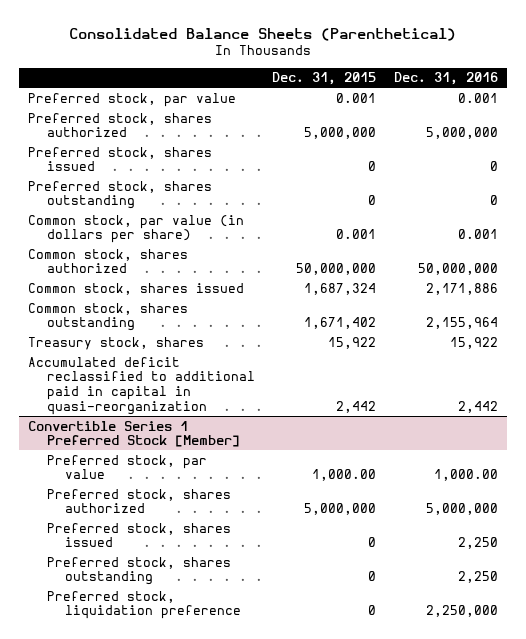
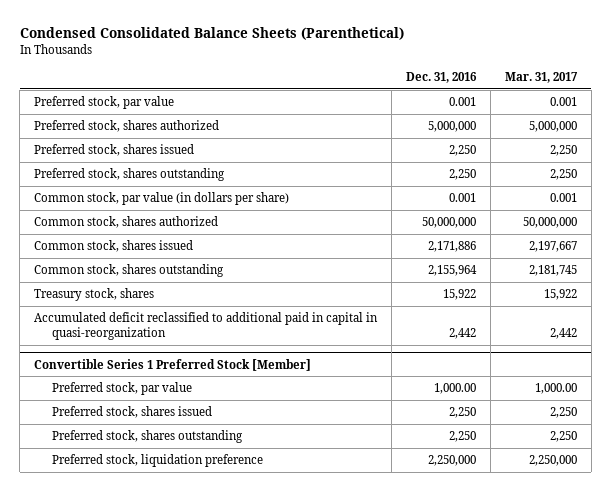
[69,27,457,41] Consolidated Balance Sheets (Parenthetical) -> [19,26,404,40] Condensed Consolidated Balance Sheets (Parenthetical)
[272,72,377,86] Dec. 31, 2015 -> none
none -> [504,72,578,84] Mar. 31, 2017
[490,161,499,172] 0 -> [448,144,476,156] 2,250
[490,195,499,206] 0 -> [448,168,476,180] 2,250
[46,488,231,514] Preferred stock, shares authorized -> none

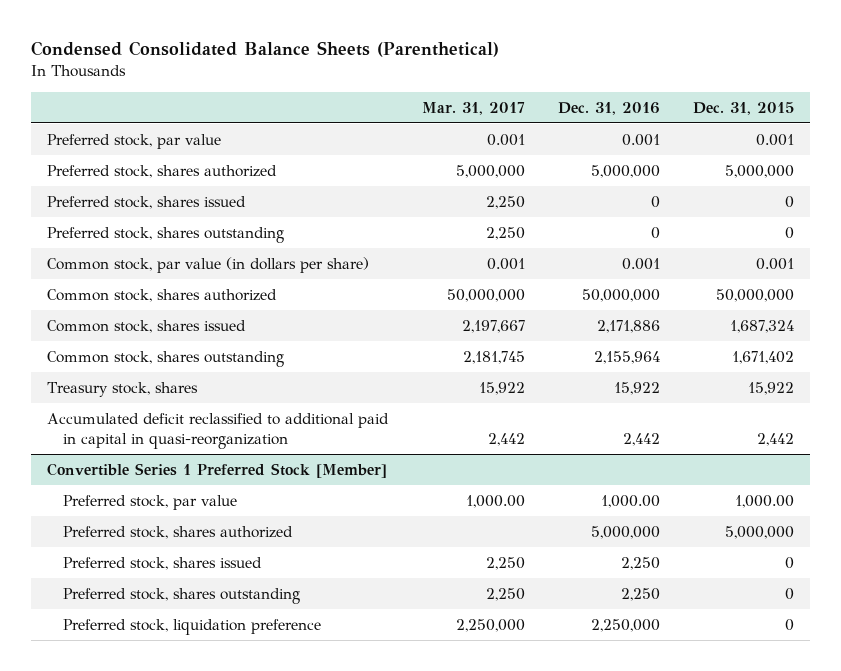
none -> [692,101,794,115] Dec. 31, 2015
[448,144,476,156] 2,250 -> [650,195,660,208] 0
[448,168,476,180] 2,250 -> [650,226,660,239] 0
none -> [62,525,293,539] Preferred stock, shares authorized

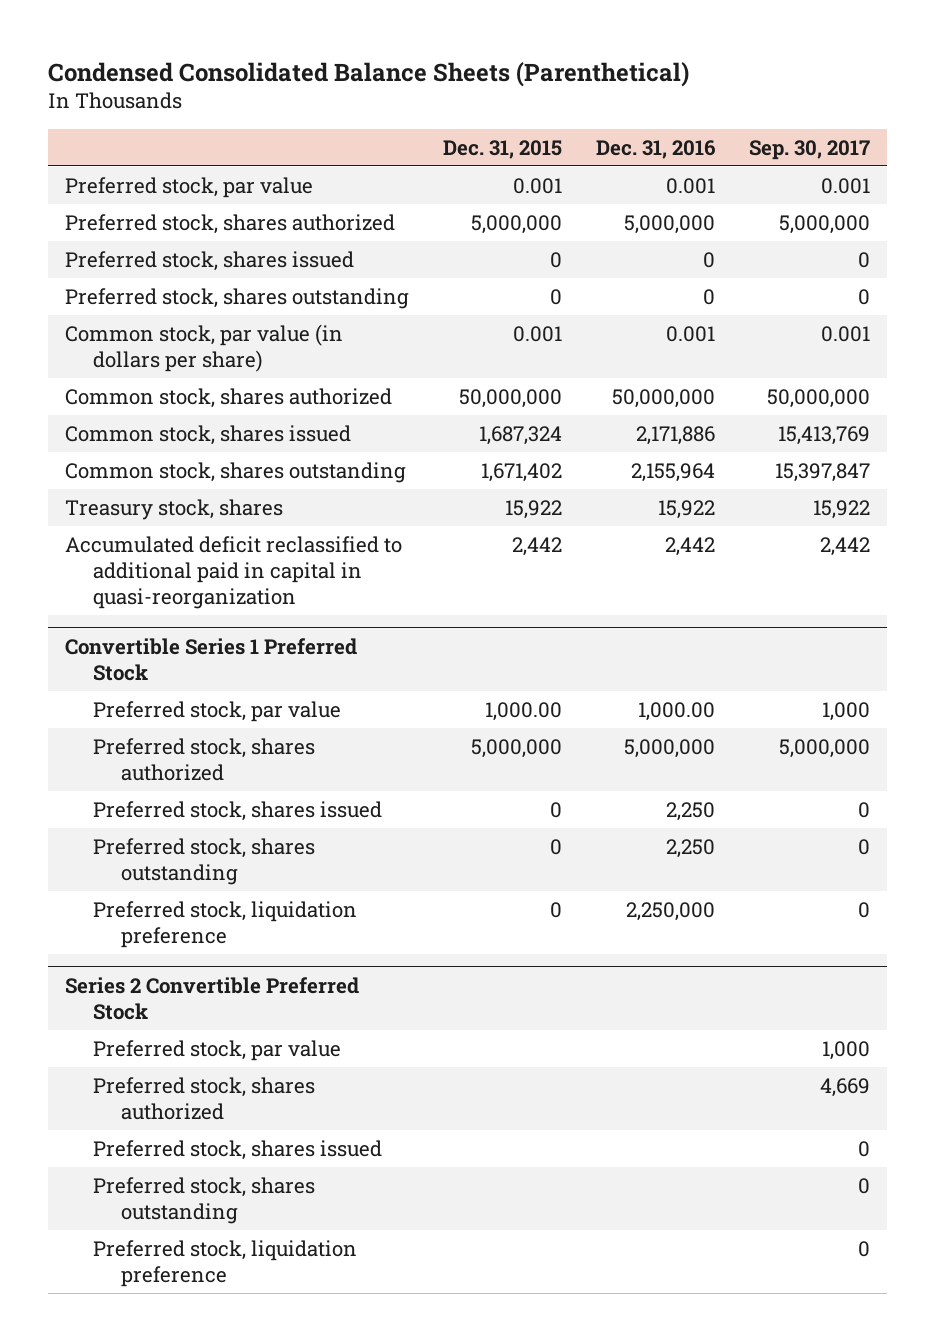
[421,101,525,115] Mar. 31, 2017 -> none
none -> [748,139,870,160] Sep. 30, 2017
[47,462,388,478] Convertible Series 1 Preferred Stock [Member] -> [65,637,358,681] Convertible Series 1 Preferred Stock
none -> [65,976,360,1020] Series 2 Convertible Preferred Stock
none -> [93,1039,342,1061] Preferred stock, par value
none -> [93,1076,316,1120] Preferred stock, shares authorized
none -> [93,1139,383,1160] Preferred stock, shares issued
none -> [93,1176,316,1224] Preferred stock, shares outstanding
none -> [93,1239,358,1287] Preferred stock, liquidation preference

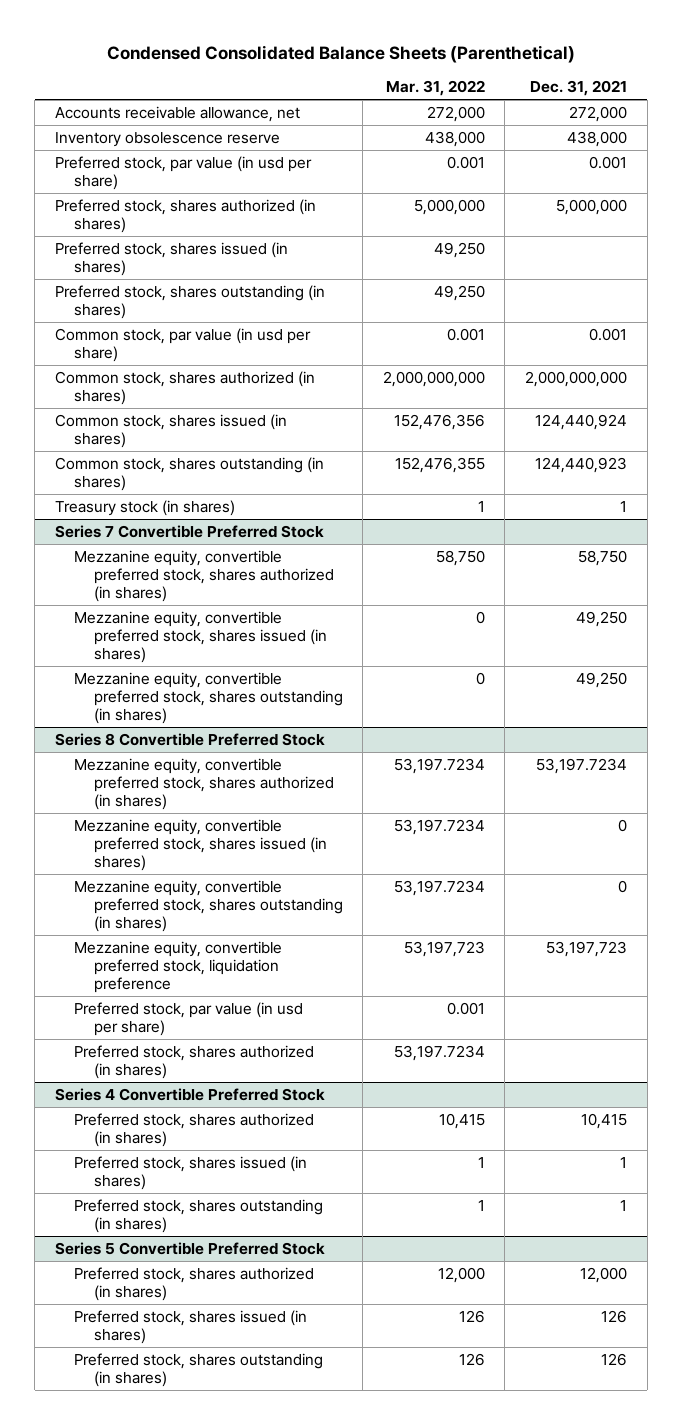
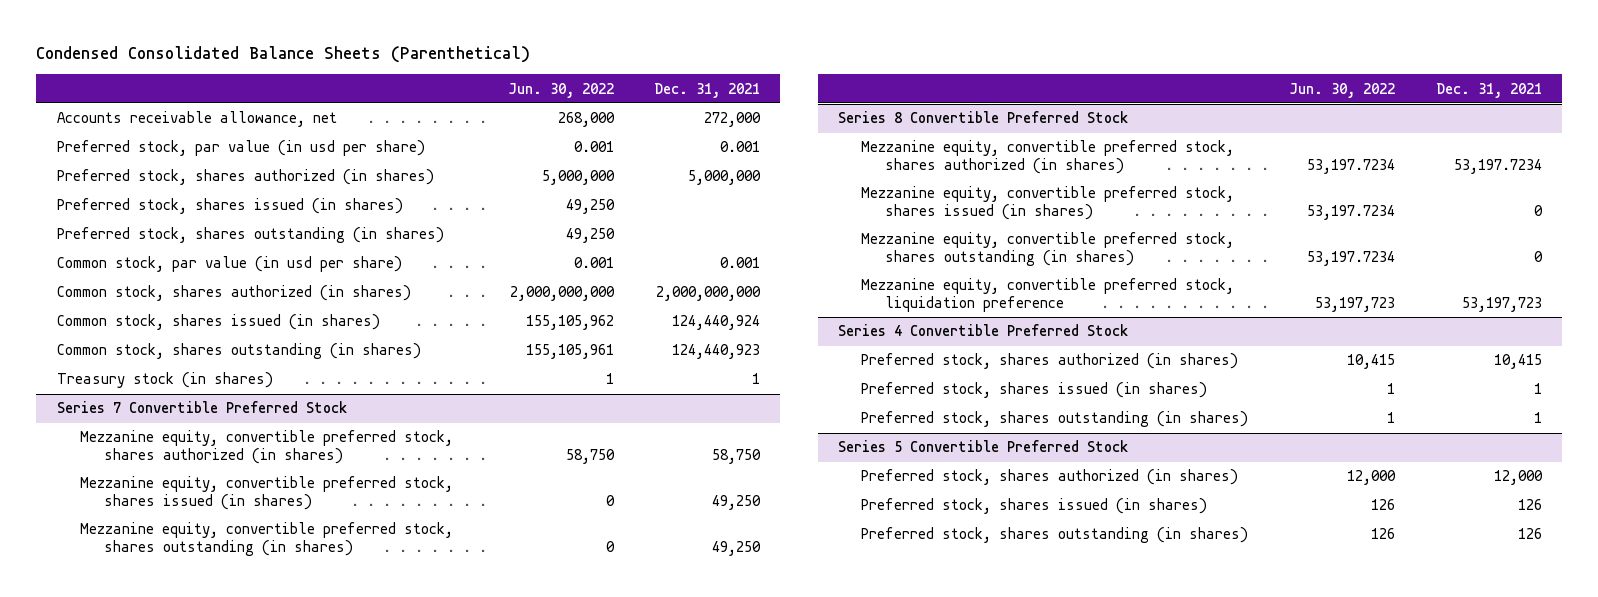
[385,79,485,96] Mar. 31, 2022 -> none
none -> [507,82,614,98] Jun. 30, 2022
[54,131,280,147] Inventory obsolescence reserve -> none
[74,1001,304,1036] Preferred stock, par value (in usd per share) -> none
[74,1044,315,1079] Preferred stock, shares authorized (in shares) -> none

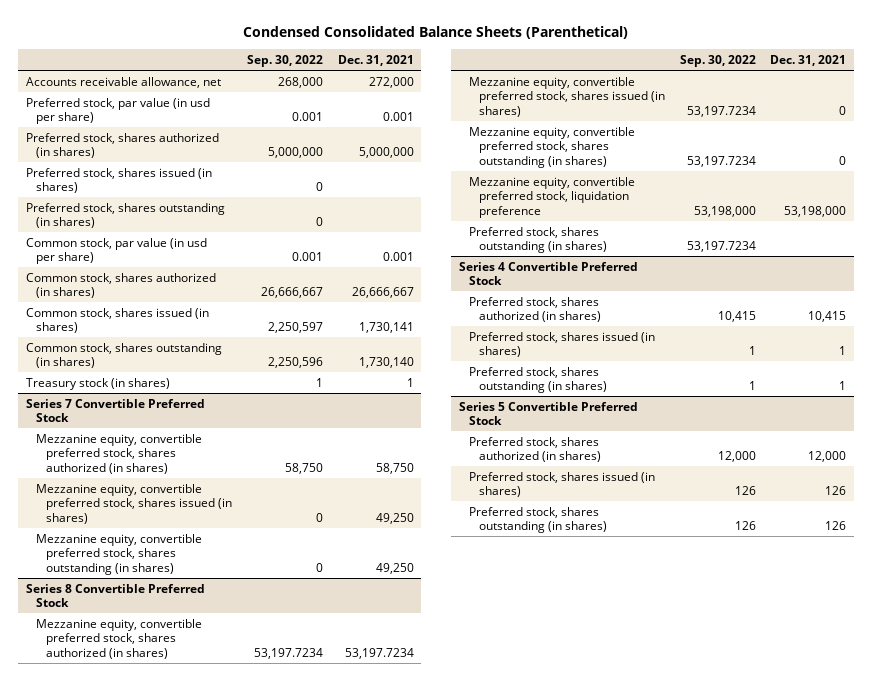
[507,82,614,98] Jun. 30, 2022 -> none
none -> [246,54,323,67] Sep. 30, 2022
[656,286,762,302] 2,000,000,000 -> [351,287,414,299] 26,666,667
[672,315,761,331] 124,440,924 -> [358,322,414,334] 1,730,141
[672,344,761,360] 124,440,923 -> [358,357,414,369] 1,730,140
[1461,296,1542,312] 53,197,723 -> [784,205,847,217] 53,198,000
none -> [468,226,607,254] Preferred stock, shares outstanding (in shares)

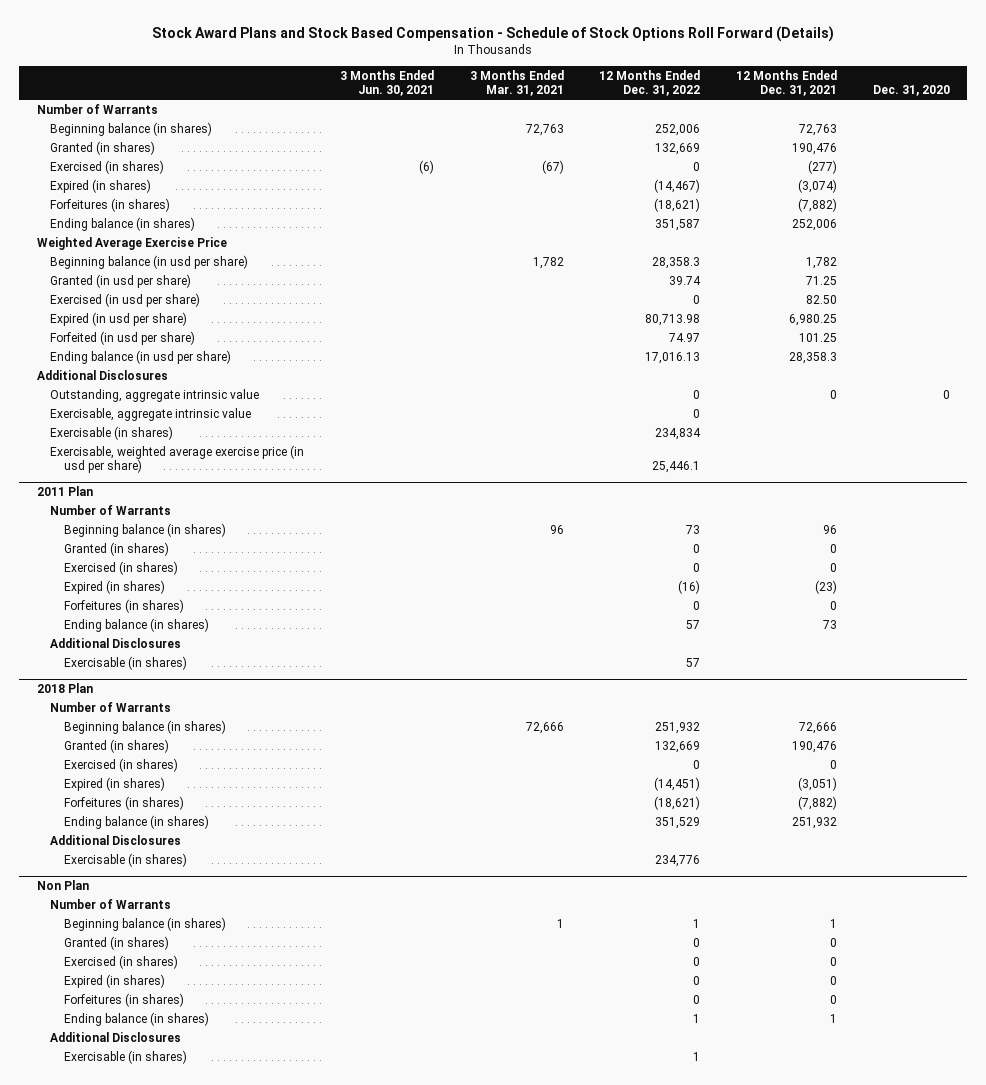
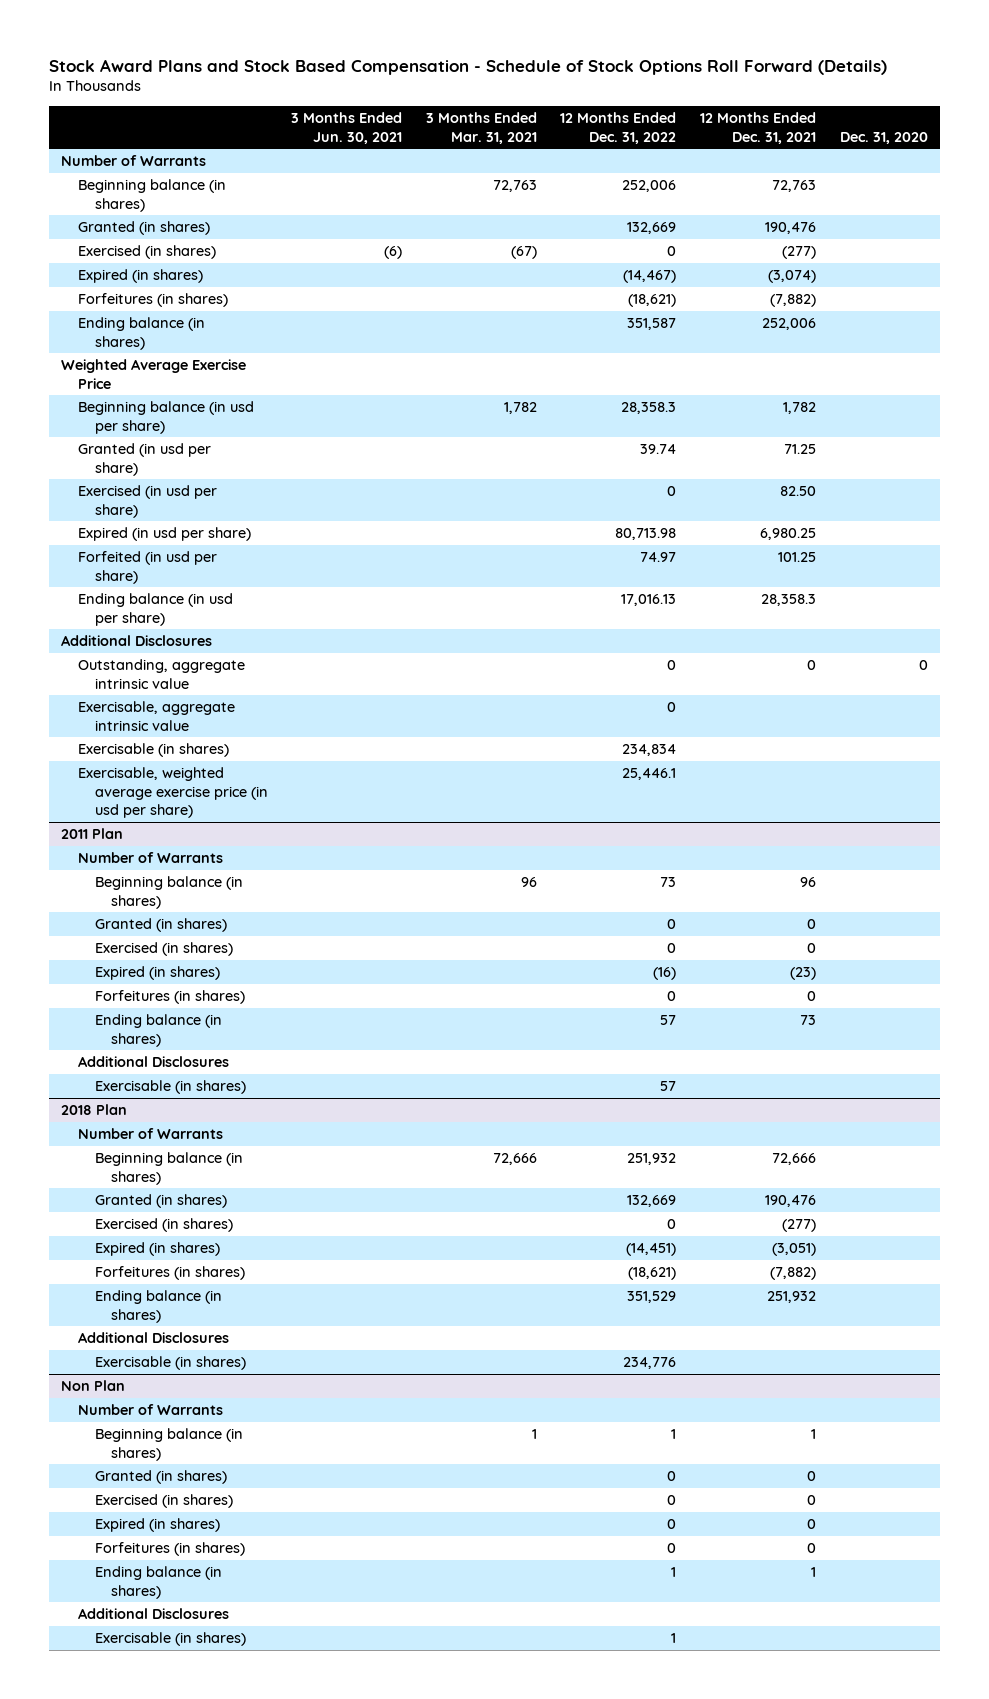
[829,759,837,769] 0 -> [782,1218,817,1232] (277)

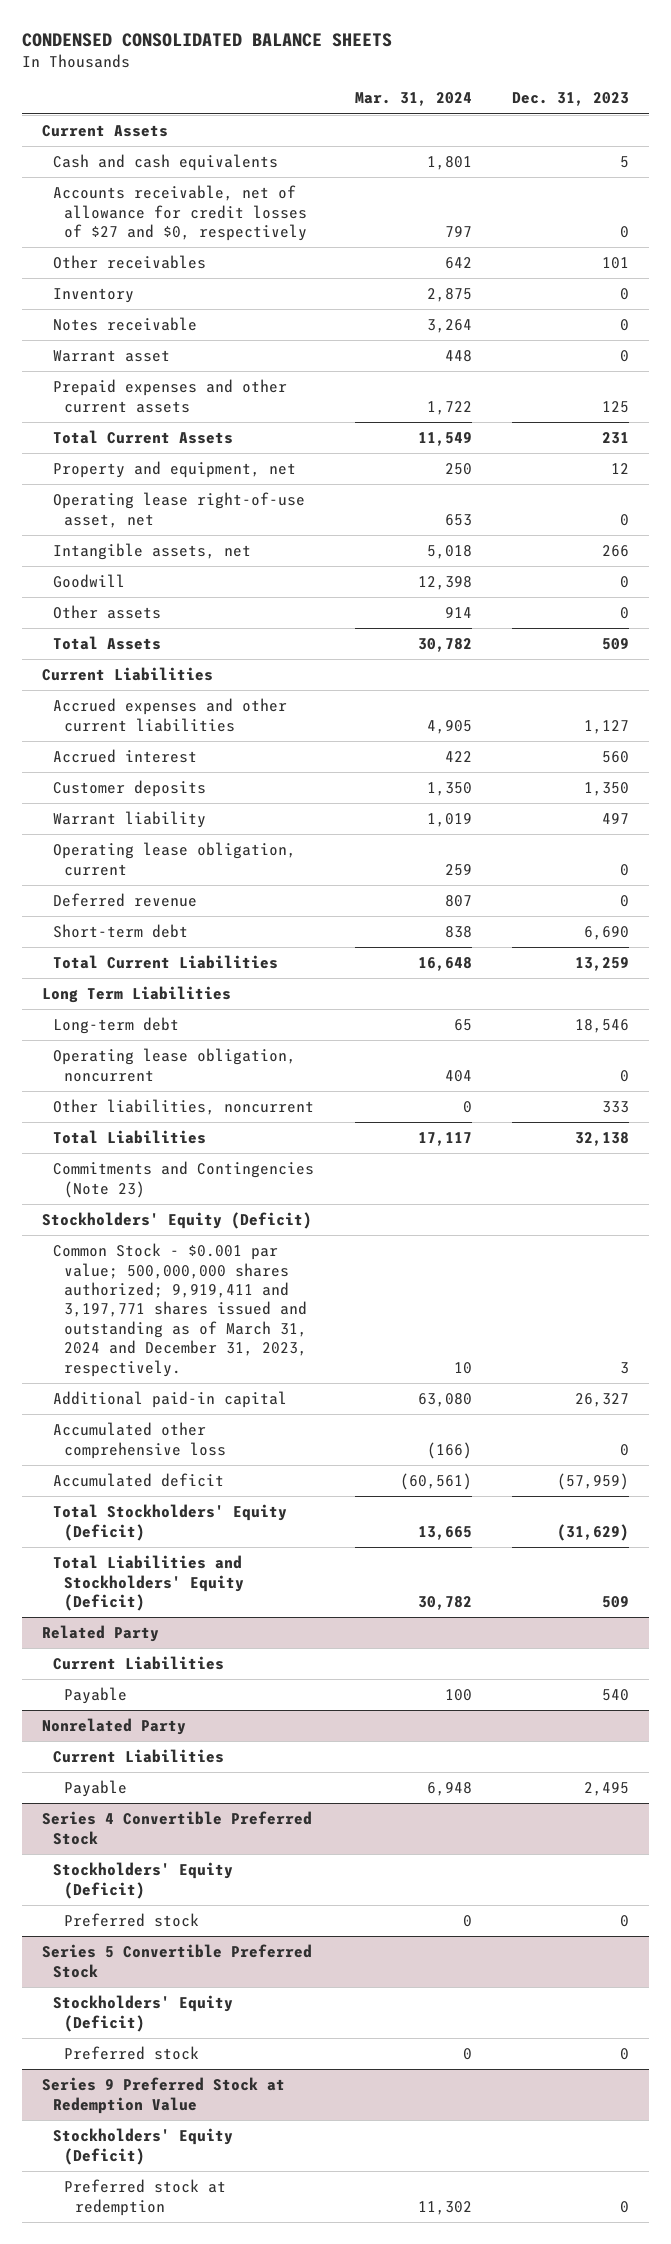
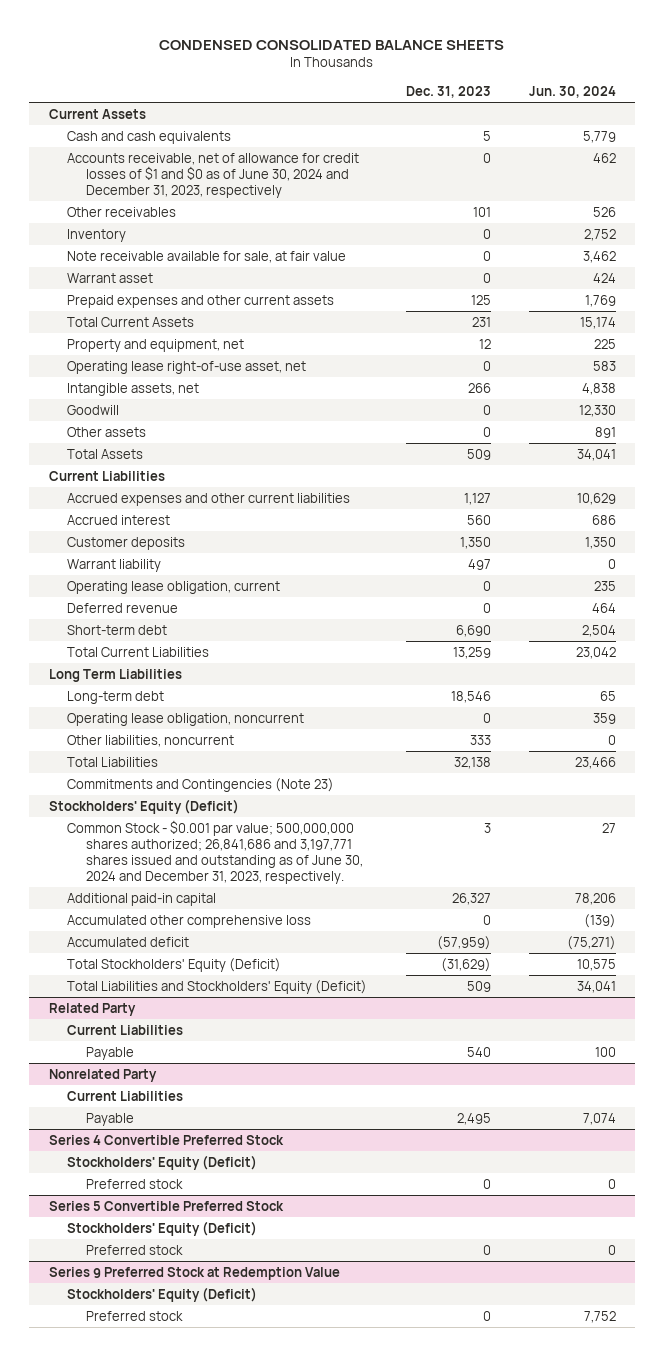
[354,92,472,107] Mar. 31, 2024 -> none
none -> [529,86,617,99] Jun. 30, 2024
[53,185,308,242] Accounts receivable, net of allowance for credit losses of $27 and $0, respectively -> [67,152,360,198] Accounts receivable, net of allowance for credit losses of $1 and $0 as of June 30, 2024 and December 31, 2023, respectively
[53,317,198,332] Notes receivable -> [67,250,347,263] Note receivable available for sale, at fair value
[53,1243,308,1377] Common Stock - $0.001 par value; 500,000,000 shares authorized; 9,919,411 and 3,197,771 shares issued and outstanding as of March 31, 2024 and December 31, 2023, respectively. -> [67,819,363,884] Common Stock - $0.001 par value; 500,000,000 shares authorized; 26,841,686 and 3,197,771 shares issued and outstanding as of June 30, 2024 and December 31, 2023, respectively.
[64,2179,227,2216] Preferred stock at redemption -> [85,1310,183,1321] Preferred stock

